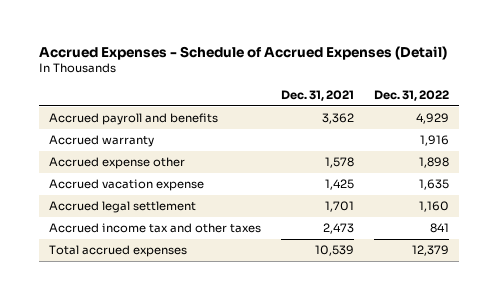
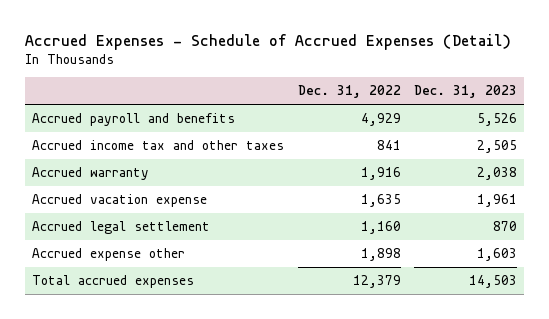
[280,89,354,101] Dec. 31, 2021 -> none
none -> [414,85,518,99] Dec. 31, 2023
[48,223,261,234] Accrued income tax and other taxes -> [31,140,284,151] Accrued income tax and other taxes
[48,157,185,170] Accrued expense other -> [31,248,185,262] Accrued expense other

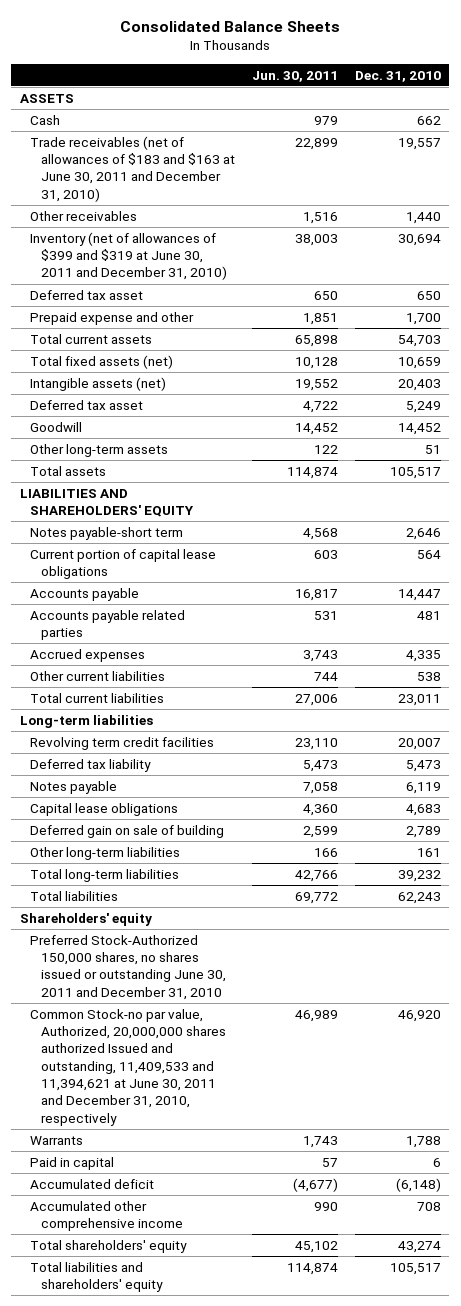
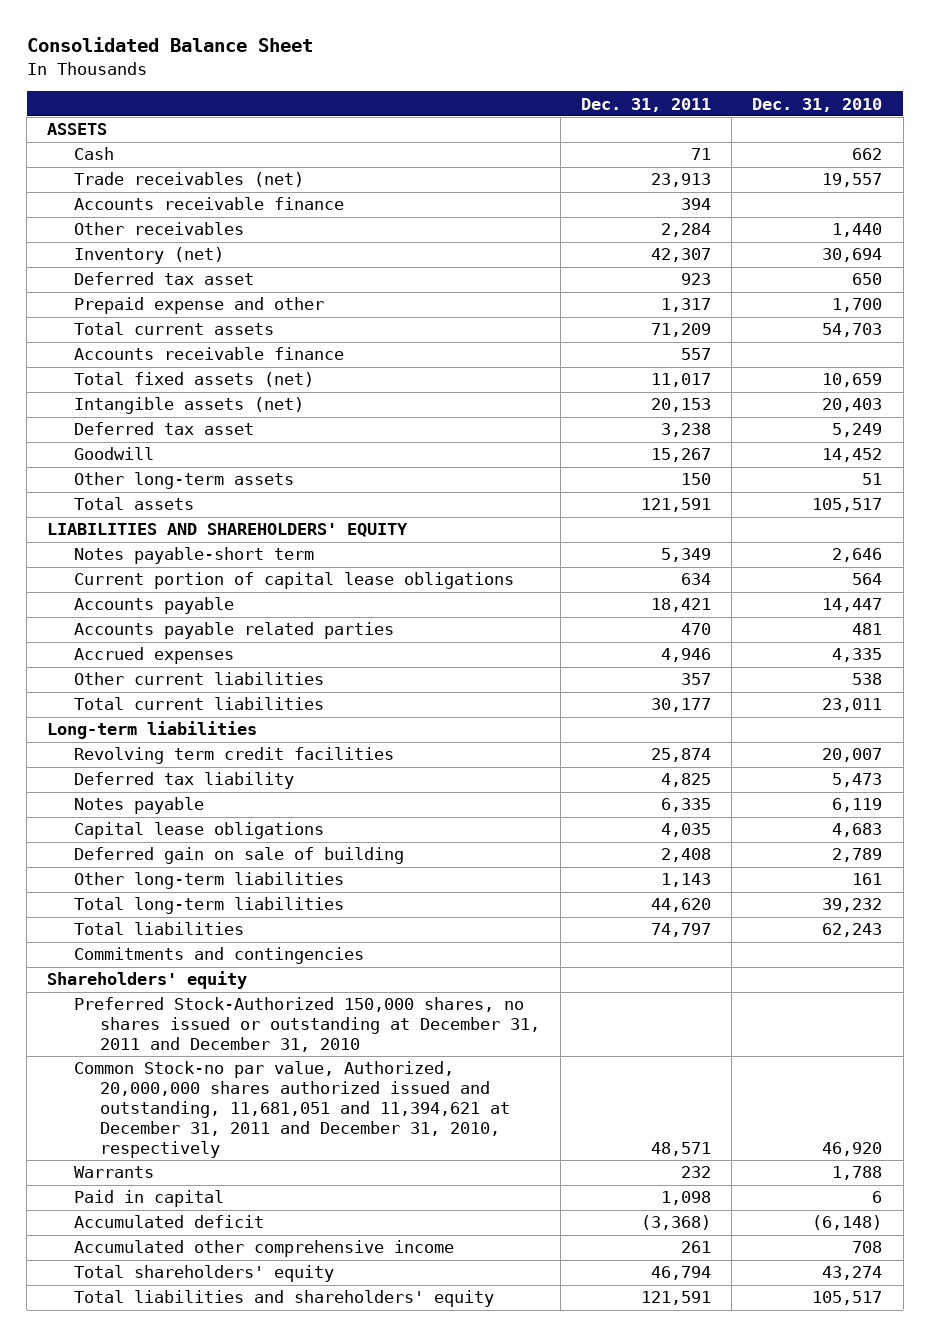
[120,21,341,33] Consolidated Balance Sheets -> [26,37,313,53] Consolidated Balance Sheet
[251,70,338,82] Jun. 30, 2011 -> none
none -> [581,97,712,112] Dec. 31, 2011
[30,135,235,202] Trade receivables (net of allowances of $183 and $163 at June 30, 2011 and December 31, 2010) -> [73,172,304,188] Trade receivables (net)
none -> [73,197,344,211] Accounts receivable finance
[30,231,227,281] Inventory (net of allowances of $399 and $319 at June 30, 2011 and December 31, 2010) -> [73,247,224,265] Inventory (net)
none -> [73,347,344,361] Accounts receivable finance
none -> [73,947,364,965] Commitments and contingencies
[30,934,226,1000] Preferred Stock-Authorized 150,000 shares, no shares issued or outstanding June 30, 2011 and December 31, 2010 -> [73,997,540,1053] Preferred Stock-Authorized 150,000 shares, no shares issued or outstanding at December 31, 2011 and December 31, 2010
[30,1008,226,1126] Common Stock-no par value, Authorized, 20,000,000 shares authorized Issued and outstanding, 11,409,533 and 11,394,621 at June 30, 2011 and December 31, 2010, respectively -> [73,1061,510,1158] Common Stock-no par value, Authorized, 20,000,000 shares authorized issued and outstanding, 11,681,051 and 11,394,621 at December 31, 2011 and December 31, 2010, respectively

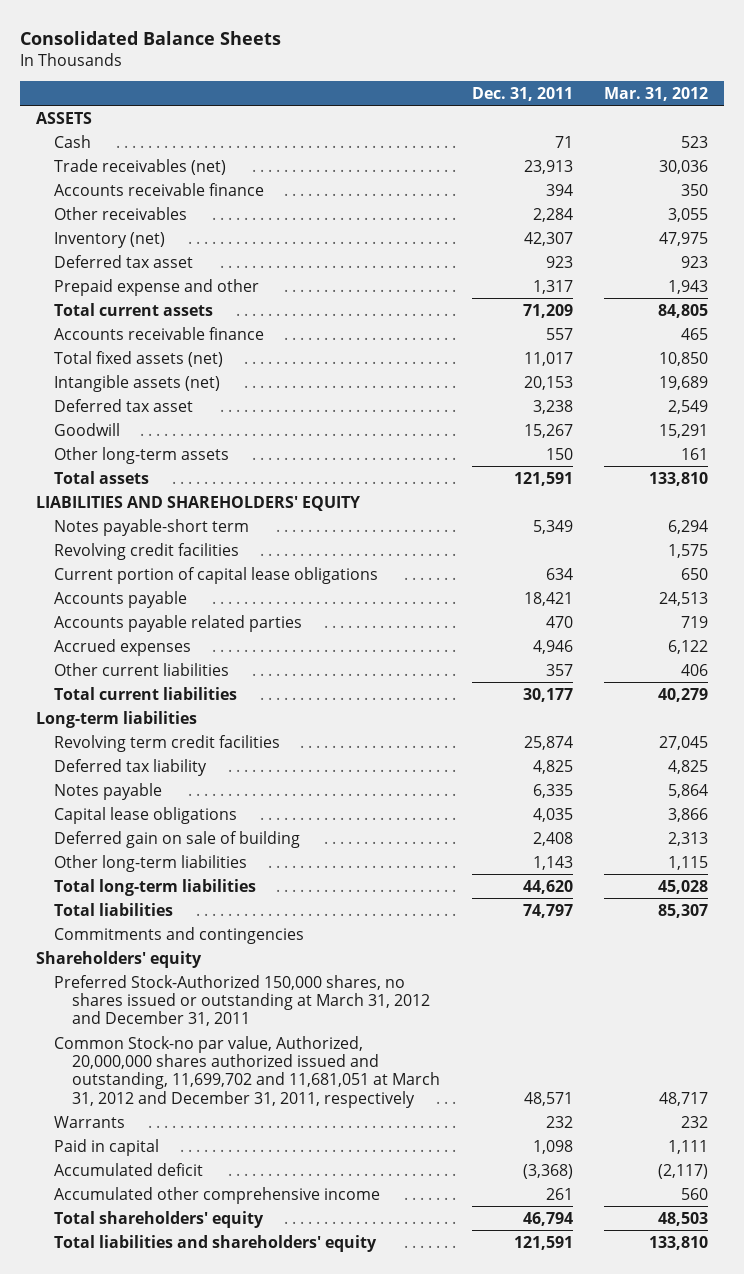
[26,37,313,53] Consolidated Balance Sheet -> [20,30,282,45] Consolidated Balance Sheets
[752,97,883,112] Dec. 31, 2010 -> none
none -> [604,86,709,101] Mar. 31, 2012
none -> [54,542,240,560] Revolving credit facilities
[73,997,540,1053] Preferred Stock-Authorized 150,000 shares, no shares issued or outstanding at December 31, 2011 and December 31, 2010 -> [54,974,431,1027] Preferred Stock-Authorized 150,000 shares, no shares issued or outstanding at March 31, 2012 and December 31, 2011
[73,1061,510,1158] Common Stock-no par value, Authorized, 20,000,000 shares authorized issued and outstanding, 11,681,051 and 11,394,621 at December 31, 2011 and December 31, 2010, respectively -> [54,1035,441,1108] Common Stock-no par value, Authorized, 20,000,000 shares authorized issued and outstanding, 11,699,702 and 11,681,051 at March 31, 2012 and December 31, 2011, respectively

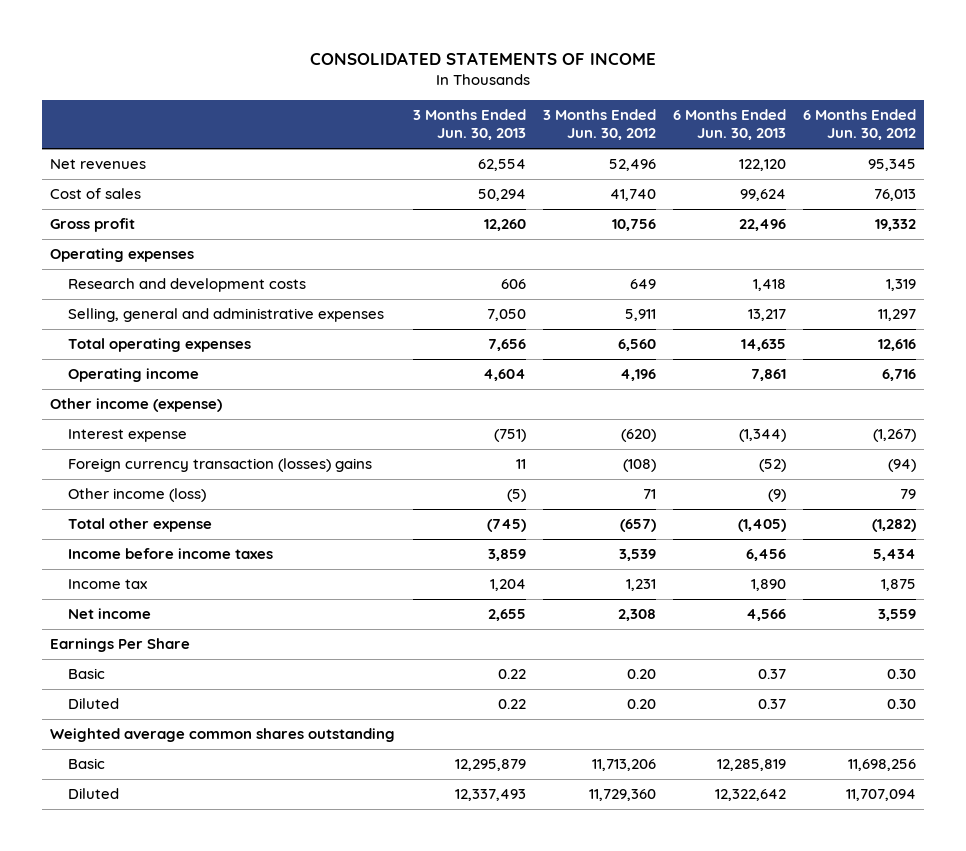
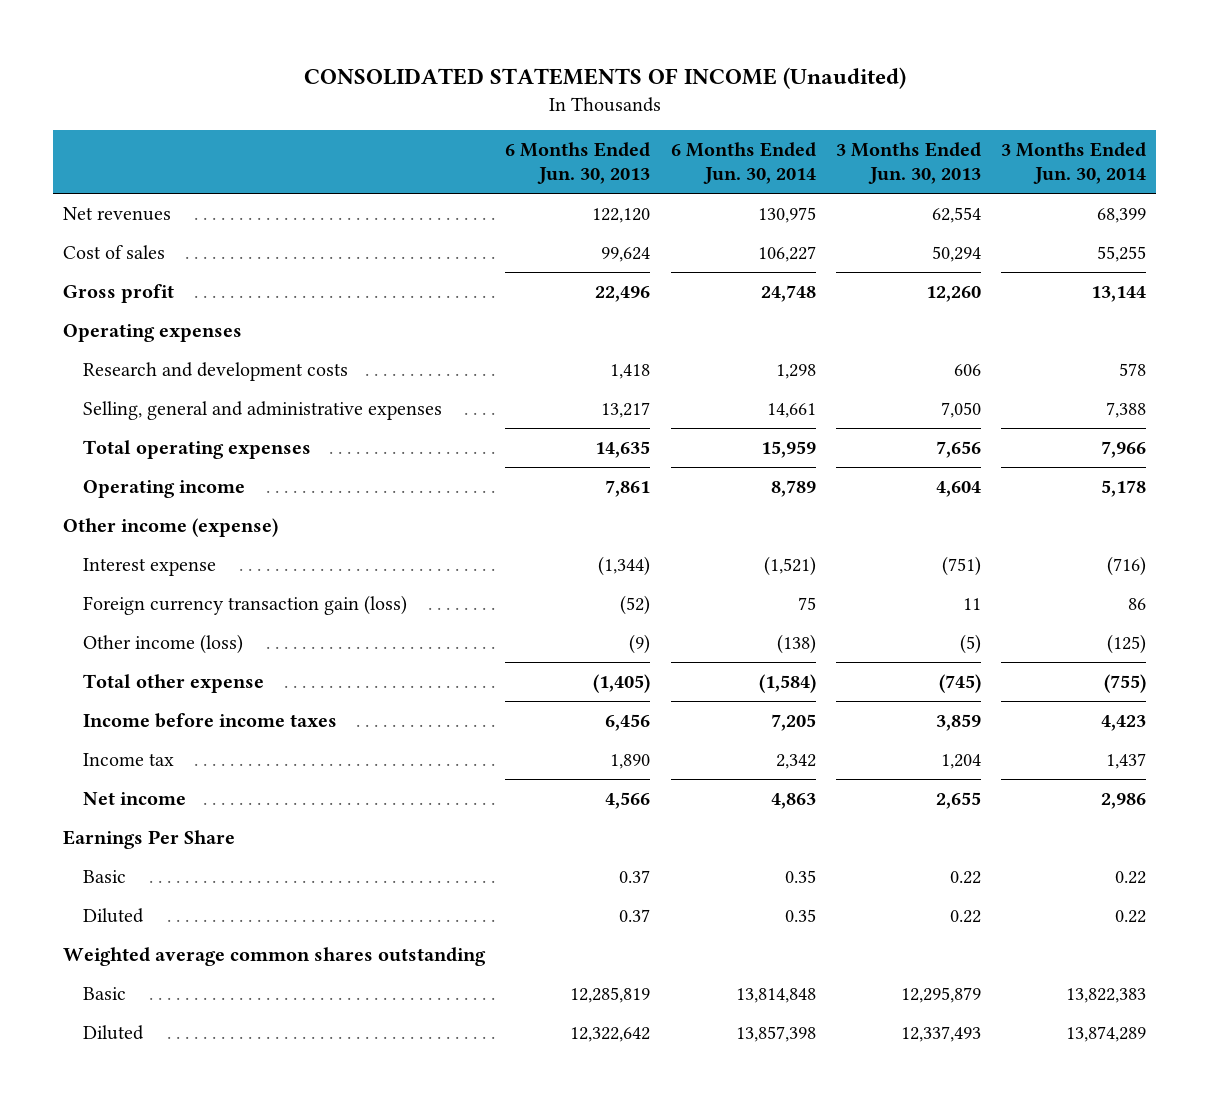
[310,51,657,65] CONSOLIDATED STATEMENTS OF INCOME -> [303,66,906,89] CONSOLIDATED STATEMENTS OF INCOME (Unaudited)
[542,108,656,141] 3 Months Ended Jun. 30, 2012 -> none
[802,108,916,141] 6 Months Ended Jun. 30, 2012 -> none
none -> [670,142,816,185] 6 Months Ended Jun. 30, 2014
none -> [1000,142,1146,185] 3 Months Ended Jun. 30, 2014
[67,458,372,473] Foreign currency transaction (losses) gains -> [82,594,407,615] Foreign currency transaction gain (loss)

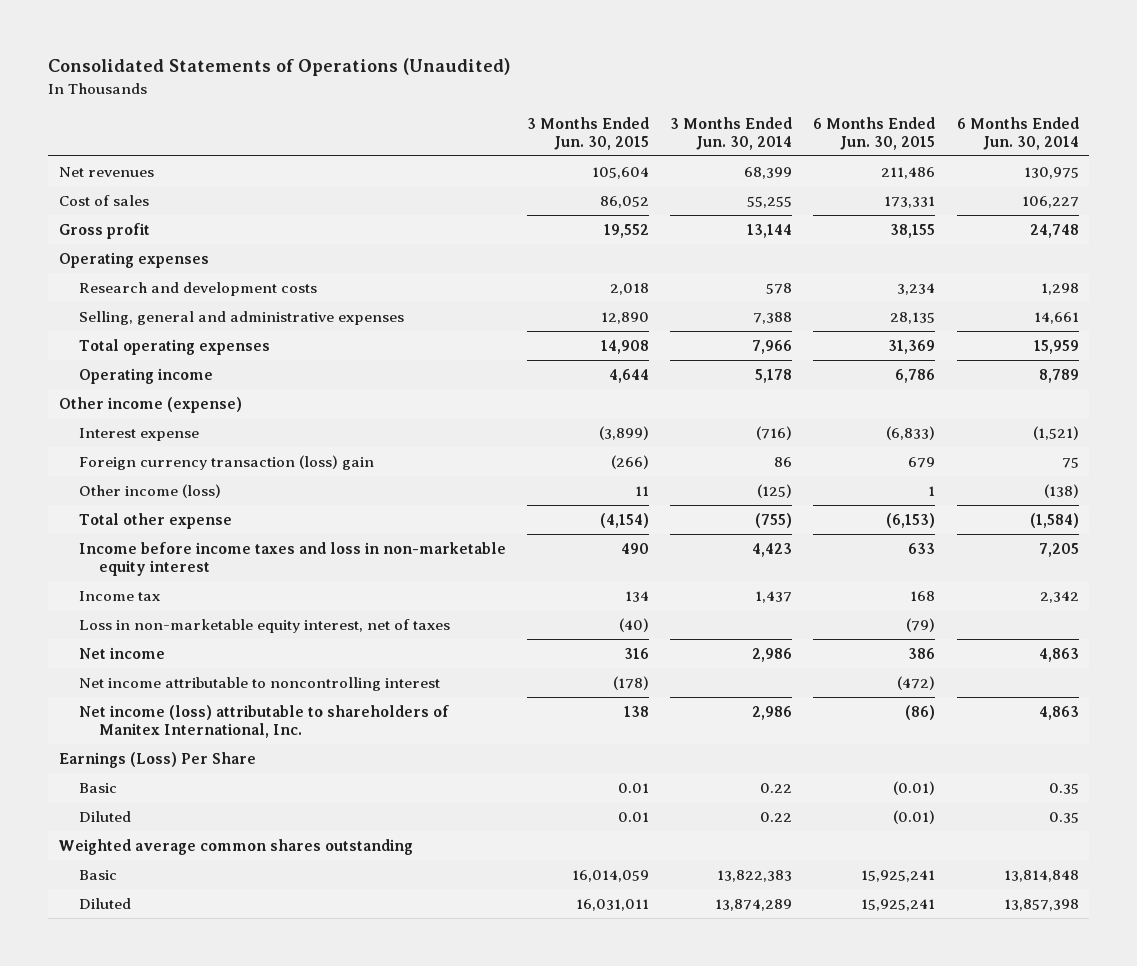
[303,66,906,89] CONSOLIDATED STATEMENTS OF INCOME (Unaudited) -> [48,58,511,77] Consolidated Statements of Operations (Unaudited)
[505,142,651,185] 6 Months Ended Jun. 30, 2013 -> none
[835,142,981,185] 3 Months Ended Jun. 30, 2013 -> none
none -> [527,116,650,150] 3 Months Ended Jun. 30, 2015
none -> [813,116,936,150] 6 Months Ended Jun. 30, 2015
[82,594,407,615] Foreign currency transaction gain (loss) -> [79,454,375,470] Foreign currency transaction (loss) gain
[82,712,337,728] Income before income taxes -> [79,541,507,576] Income before income taxes and loss in non-marketable equity interest
none -> [79,618,451,633] Loss in non-marketable equity interest, net of taxes
none -> [79,676,441,691] Net income attributable to noncontrolling interest
none -> [79,704,450,738] Net income (loss) attributable to shareholders of Manitex International, Inc.
[63,829,236,849] Earnings Per Share -> [58,751,256,768] Earnings (Loss) Per Share

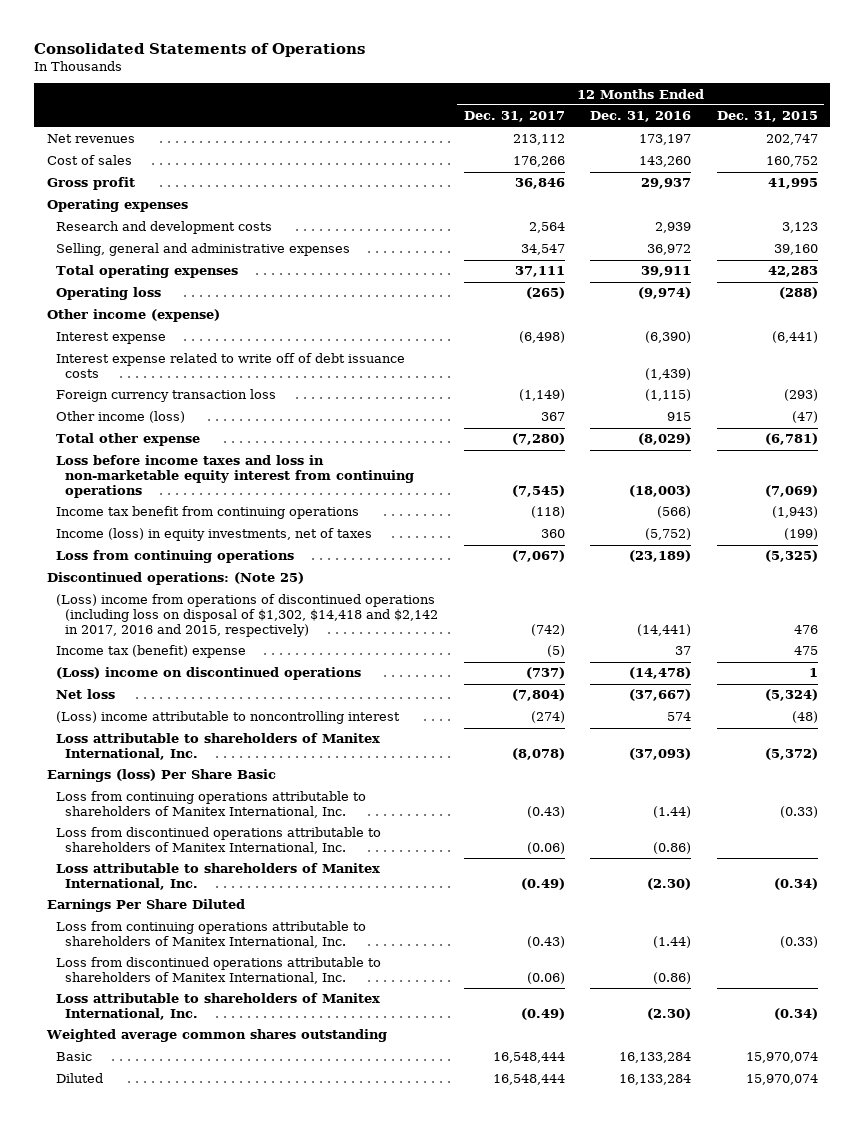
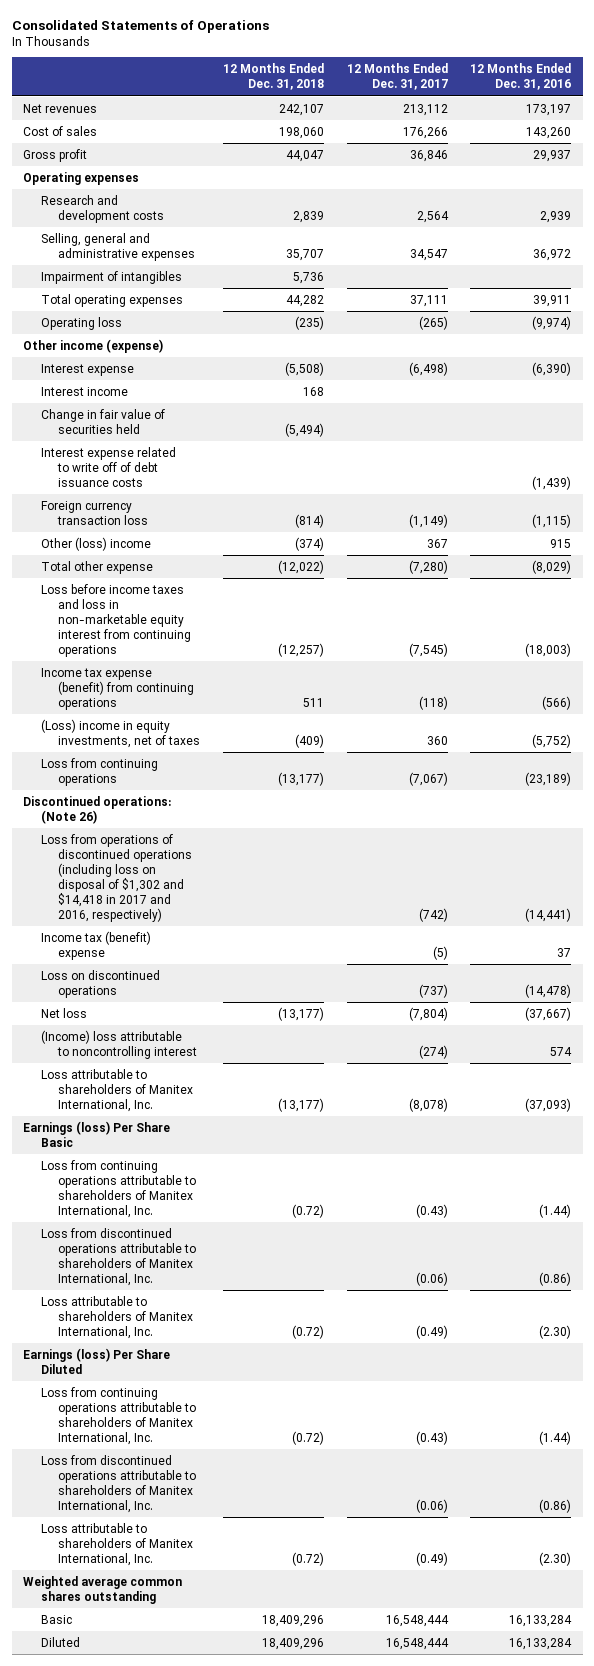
[716,111,818,123] Dec. 31, 2015 -> none
none -> [223,63,325,91] 12 Months Ended Dec. 31, 2018
none -> [40,270,182,284] Impairment of intangibles
none -> [40,386,128,396] Interest income
none -> [40,408,165,434] Change in fair value of securities held
[56,411,186,424] Other income (loss) -> [40,536,151,551] Other (loss) income
[56,506,360,520] Income tax benefit from continuing operations -> [40,667,195,710] Income tax expense (benefit) from continuing operations
[56,528,373,542] Income (loss) in equity investments, net of taxes -> [40,718,201,748] (Loss) income in equity investments, net of taxes
[46,572,304,586] Discontinued operations: (Note 25) -> [22,795,171,824] Discontinued operations: (Note 26)
[56,594,439,637] (Loss) income from operations of discontinued operations (including loss on disposal of $1,302, $14,418 and $2,142 in 2017, 2016 and 2015, respectively) -> [40,833,193,922] Loss from operations of discontinued operations (including loss on disposal of $1,302 and $14,418 in 2017 and 2016, respectively)
[56,667,362,681] (Loss) income on discontinued operations -> [40,969,160,998] Loss on discontinued operations
[56,711,401,725] (Loss) income attributable to noncontrolling interest -> [40,1029,198,1059] (Income) loss attributable to noncontrolling interest
[46,899,245,913] Earnings Per Share Diluted -> [22,1347,170,1374] Earnings (loss) Per Share Diluted

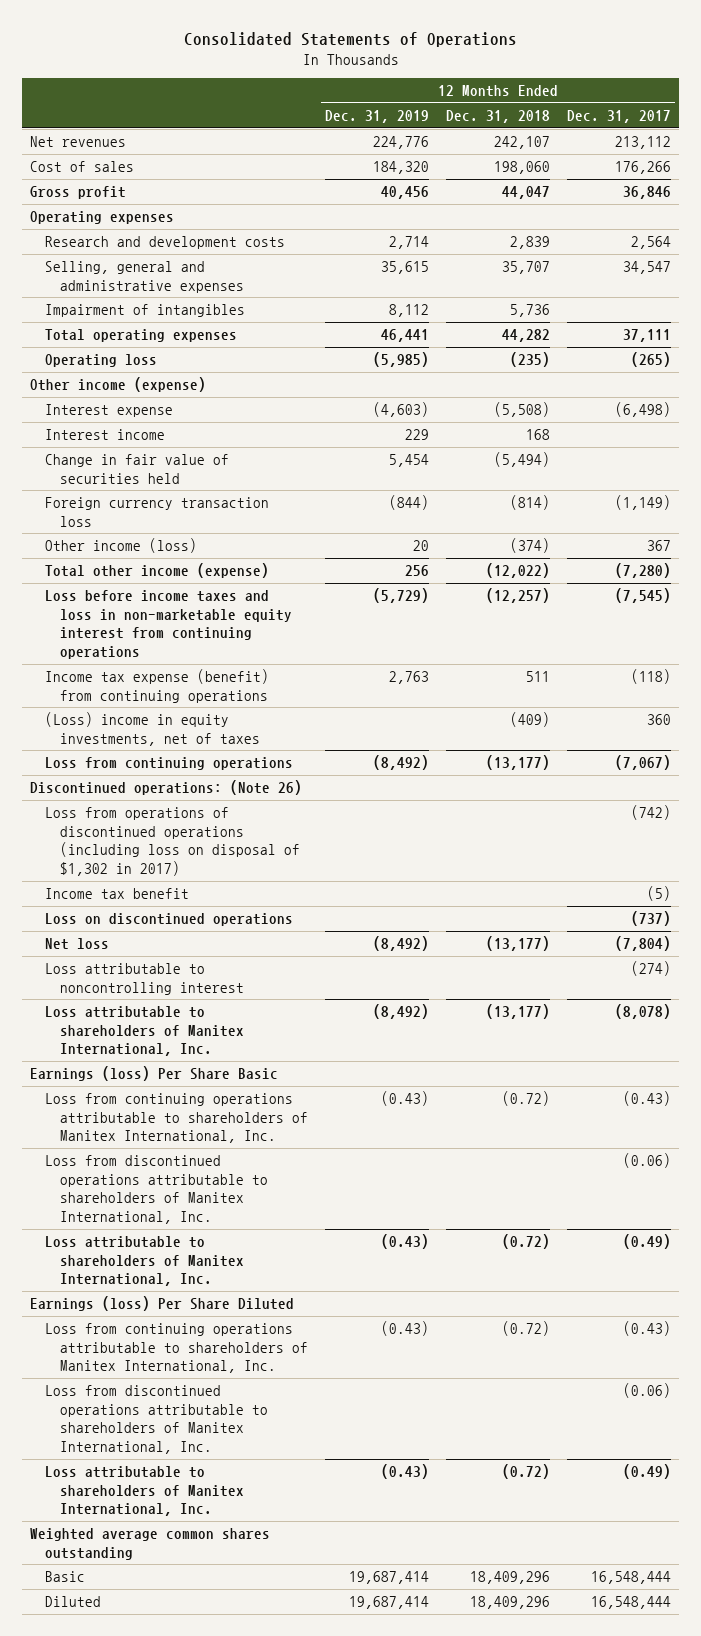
[470,63,572,91] 12 Months Ended Dec. 31, 2016 -> none
none -> [324,109,429,123] Dec. 31, 2019
[40,446,176,487] Interest expense related to write off of debt issuance costs -> none
[40,536,151,551] Other (loss) income -> [45,537,198,553] Other income (loss)
[40,560,153,574] Total other expense -> [45,562,270,578] Total other income (expense)
[40,833,193,922] Loss from operations of discontinued operations (including loss on disposal of $1,302 and $14,418 in 2017 and 2016, respectively) -> [45,806,300,876] Loss from operations of discontinued operations (including loss on disposal of $1,302 in 2017)
[40,930,151,960] Income tax (benefit) expense -> [45,887,190,899] Income tax benefit
[40,1029,198,1059] (Income) loss attributable to noncontrolling interest -> [45,962,244,995] Loss attributable to noncontrolling interest

